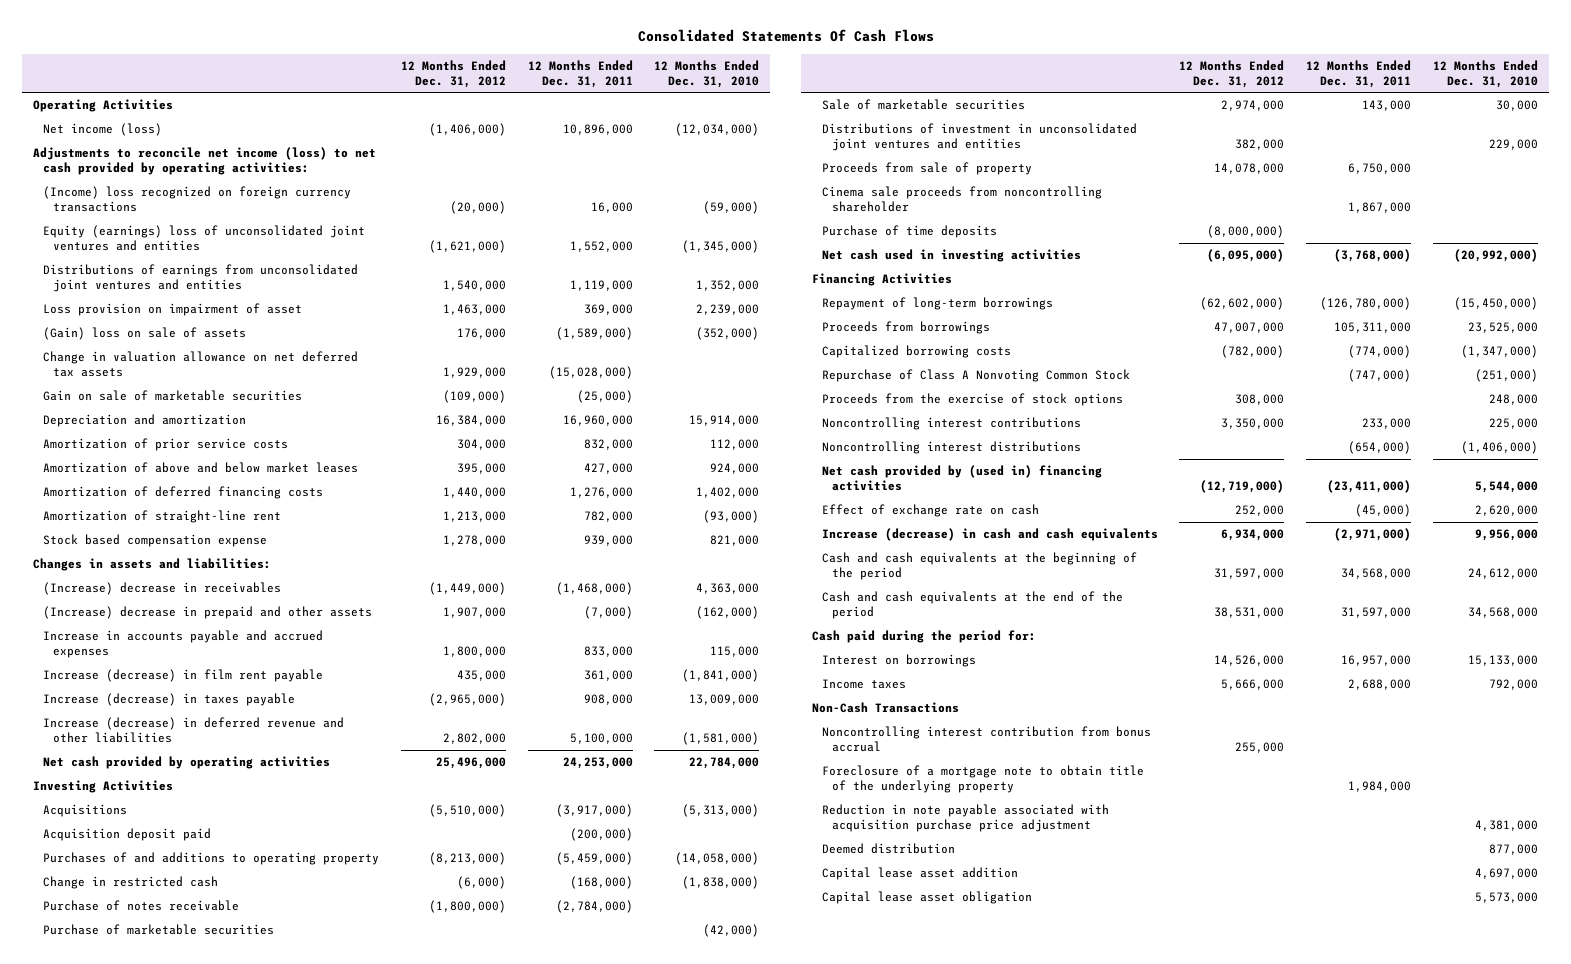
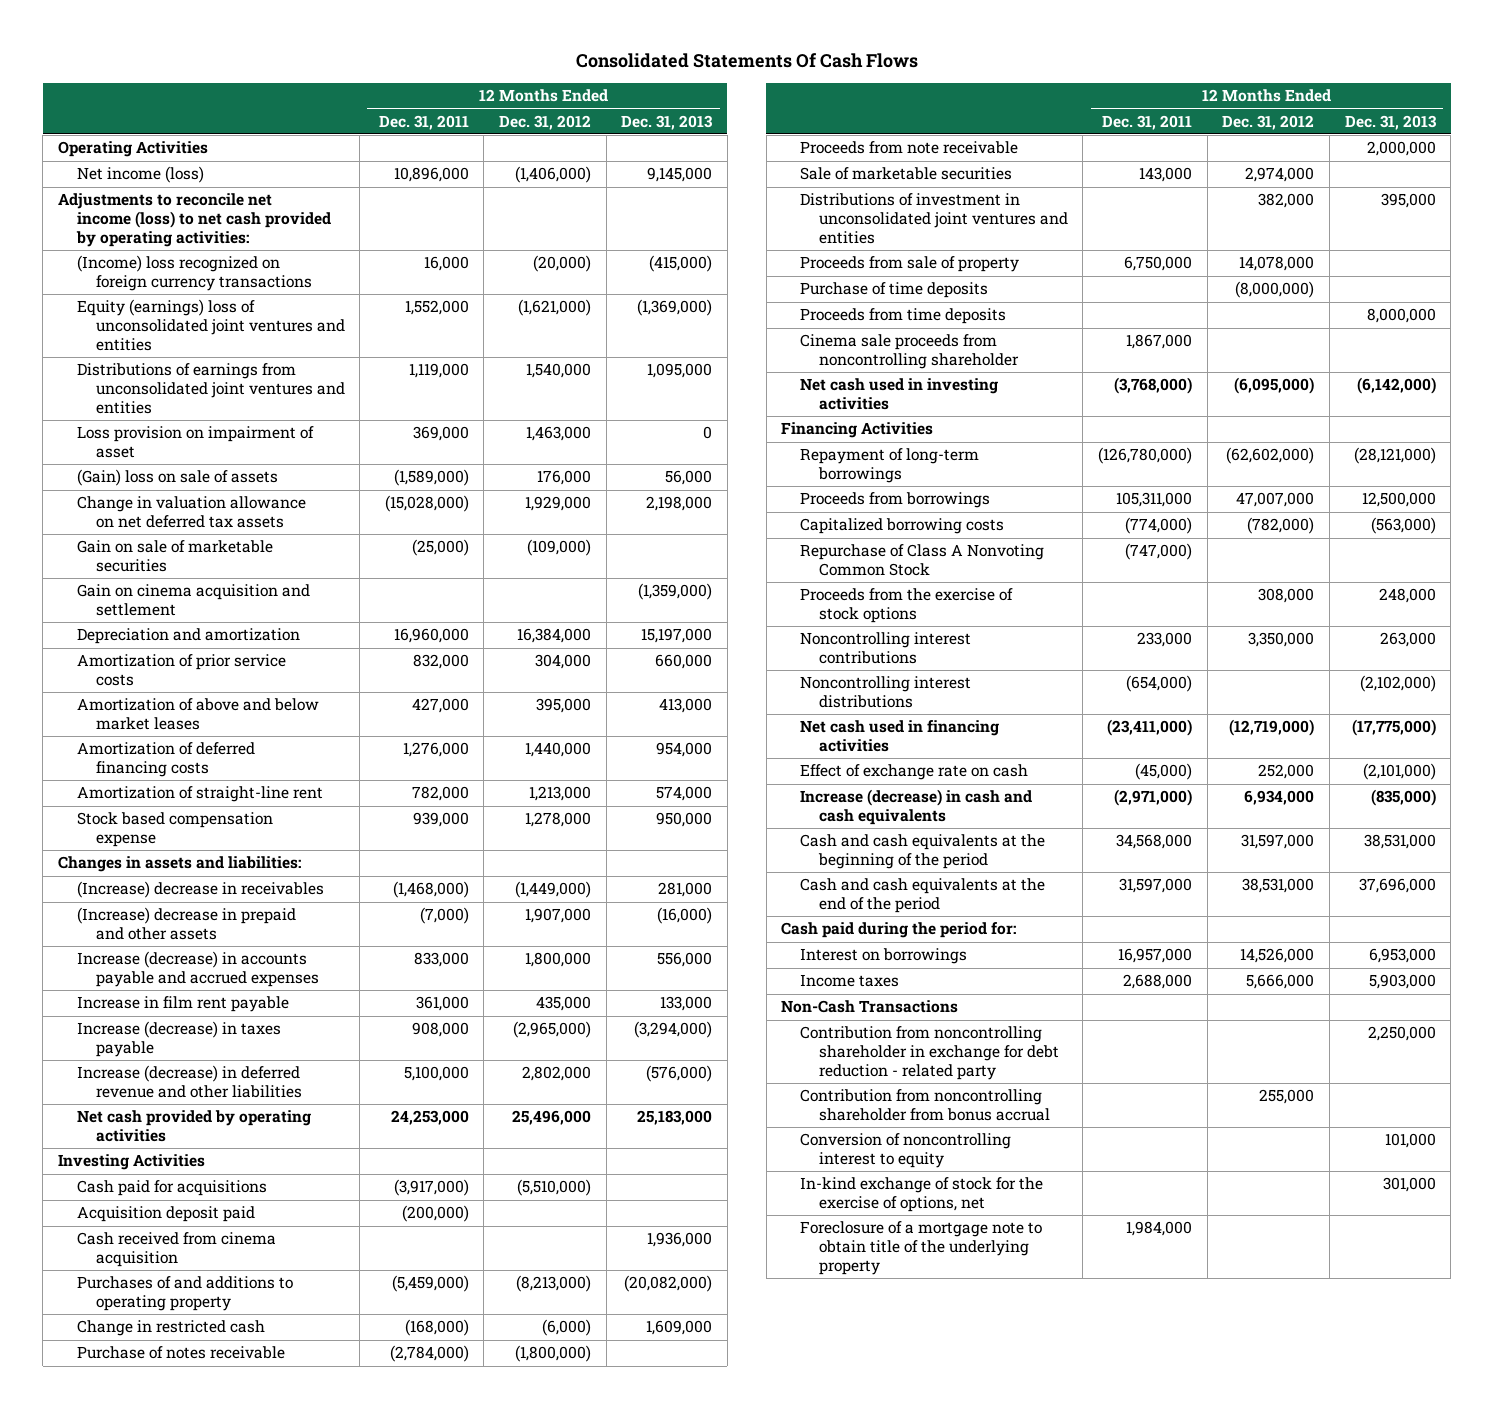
[654,59,760,88] 12 Months Ended Dec. 31, 2010 -> none
none -> [621,114,714,130] Dec. 31, 2013
none -> [76,584,310,617] Gain on cinema acquisition and settlement
[43,630,324,658] Increase in accounts payable and accrued expenses -> [76,951,319,988] Increase (decrease) in accounts payable and accrued expenses
[43,669,324,683] Increase (decrease) in film rent payable -> [76,996,289,1013] Increase in film rent payable
[43,804,128,818] Acquisitions -> [76,1180,267,1197] Cash paid for acquisitions
none -> [76,1232,276,1268] Cash received from cinema acquisition
[43,924,275,936] Purchase of marketable securities -> none
none -> [800,141,1019,155] Proceeds from note receivable
none -> [800,308,1007,325] Proceeds from time deposits
[821,186,1102,212] Cinema sale proceeds from noncontrolling shareholder -> [800,334,1019,370] Cinema sale proceeds from noncontrolling shareholder
[821,465,1102,491] Net cash provided by (used in) financing activities -> [800,720,1000,753] Net cash used in financing activities
none -> [800,1026,1059,1081] Contribution from noncontrolling shareholder in exchange for debt reduction - related party
[821,726,1151,752] Noncontrolling interest contribution from bonus accrual -> [800,1089,1050,1122] Contribution from noncontrolling shareholder from bonus accrual
none -> [800,1133,1012,1169] Conversion of noncontrolling interest to equity
none -> [800,1177,1044,1213] In-kind exchange of stock for the exercise of options, net
[821,804,1109,832] Reduction in note payable associated with acquisition purchase price adjustment -> none
[821,843,955,855] Deemed distribution -> none
[821,867,1018,881] Capital lease asset addition -> none
[821,891,1032,905] Capital lease asset obligation -> none

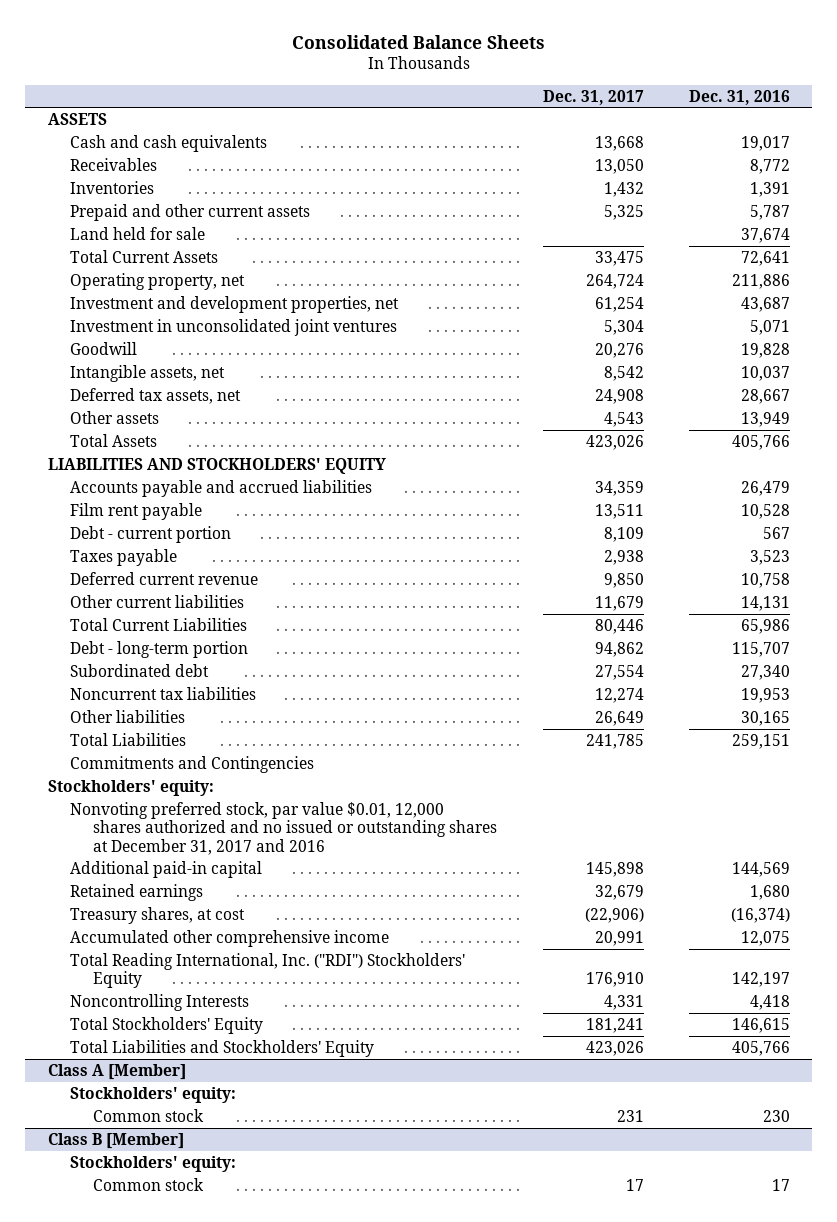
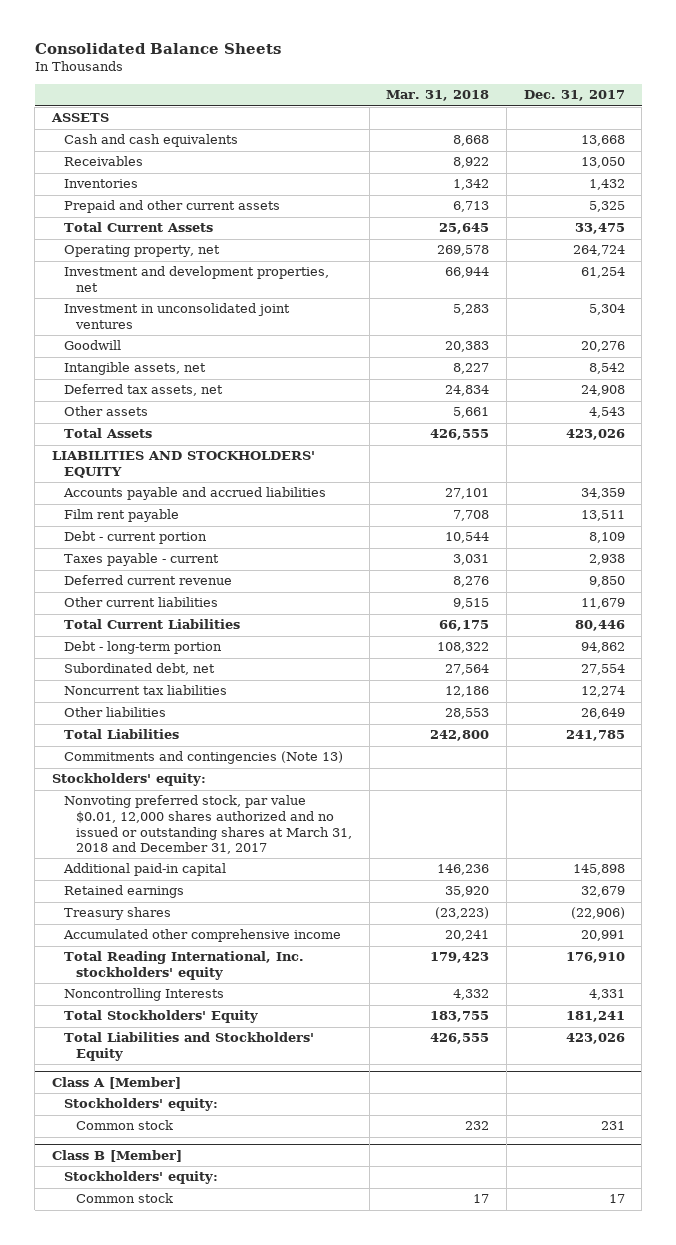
[688,89,790,105] Dec. 31, 2016 -> none
none -> [386,90,490,102] Mar. 31, 2018
[70,226,206,240] Land held for sale -> none
[70,548,178,566] Taxes payable -> [64,553,220,567] Taxes payable - current
[70,663,210,677] Subordinated debt -> [64,663,216,676] Subordinated debt, net
[70,755,315,773] Commitments and Contingencies -> [64,751,344,765] Commitments and contingencies (Note 13)
[70,801,498,855] Nonvoting preferred stock, par value $0.01, 12,000 shares authorized and no issued or outstanding shares at December 31, 2017 and 2016 -> [64,795,353,855] Nonvoting preferred stock, par value $0.01, 12,000 shares authorized and no issued or outstanding shares at March 31, 2018 and December 31, 2017
[70,906,246,924] Treasury shares, at cost -> [64,907,172,921] Treasury shares
[70,952,466,989] Total Reading International, Inc. ("RDI") Stockholders' Equity -> [64,951,305,981] Total Reading International, Inc. stockholders' equity

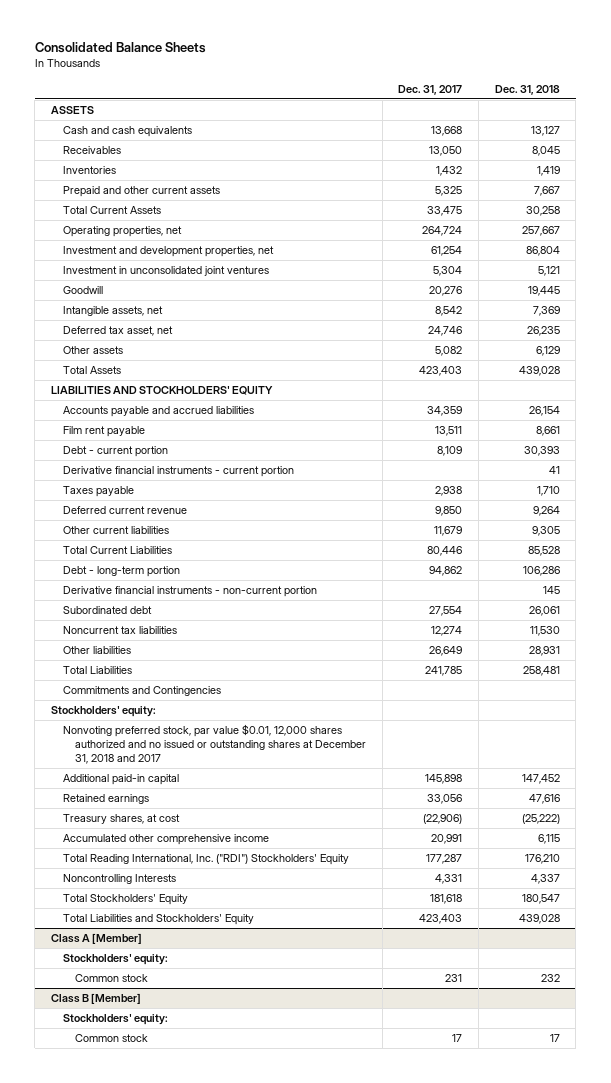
[386,90,490,102] Mar. 31, 2018 -> none
none -> [494,84,560,95] Dec. 31, 2018
[64,245,221,258] Operating property, net -> [63,226,183,238] Operating properties, net
[64,384,224,397] Deferred tax assets, net -> [63,326,174,337] Deferred tax asset, net
[580,385,625,397] 24,908 -> [428,326,463,337] 24,746
[588,407,625,419] 4,543 -> [435,346,463,357] 5,082
[565,429,625,441] 423,026 -> [419,366,463,377] 423,403
none -> [63,466,295,478] Derivative financial instruments - current portion
[64,553,220,567] Taxes payable - current -> [63,486,135,498] Taxes payable
none -> [63,586,318,598] Derivative financial instruments - non-current portion
[64,663,216,676] Subordinated debt, net -> [63,606,153,615] Subordinated debt
[64,751,344,765] Commitments and contingencies (Note 13) -> [63,686,222,697] Commitments and Contingencies
[64,795,353,855] Nonvoting preferred stock, par value $0.01, 12,000 shares authorized and no issued or outstanding shares at March 31, 2018 and December 31, 2017 -> [63,724,367,764] Nonvoting preferred stock, par value $0.01, 12,000 shares authorized and no issued or outstanding shares at December 31, 2018 and 2017
[580,886,625,898] 32,679 -> [427,794,463,805] 33,056
[64,907,172,921] Treasury shares -> [63,814,181,825] Treasury shares, at cost
[64,951,305,981] Total Reading International, Inc. stockholders' equity -> [63,854,350,866] Total Reading International, Inc. ("RDI") Stockholders' Equity
[565,952,625,964] 176,910 -> [426,854,463,865] 177,287
[565,1011,625,1023] 181,241 -> [430,894,463,905] 181,618
[565,1033,625,1045] 423,026 -> [419,914,463,925] 423,403

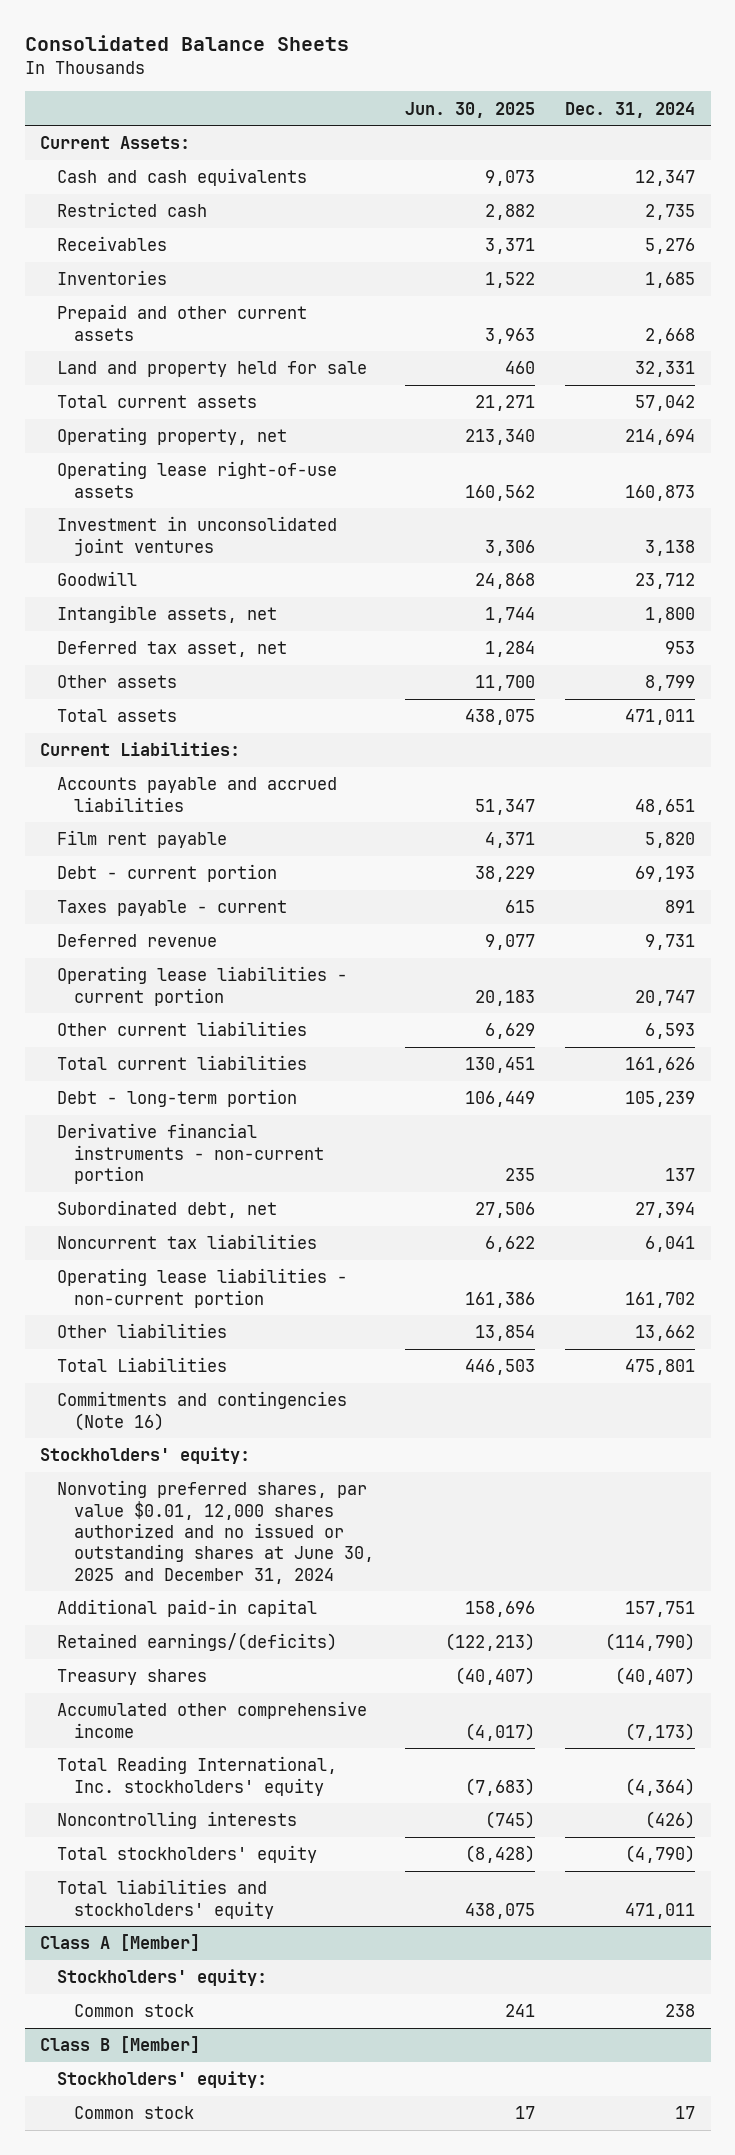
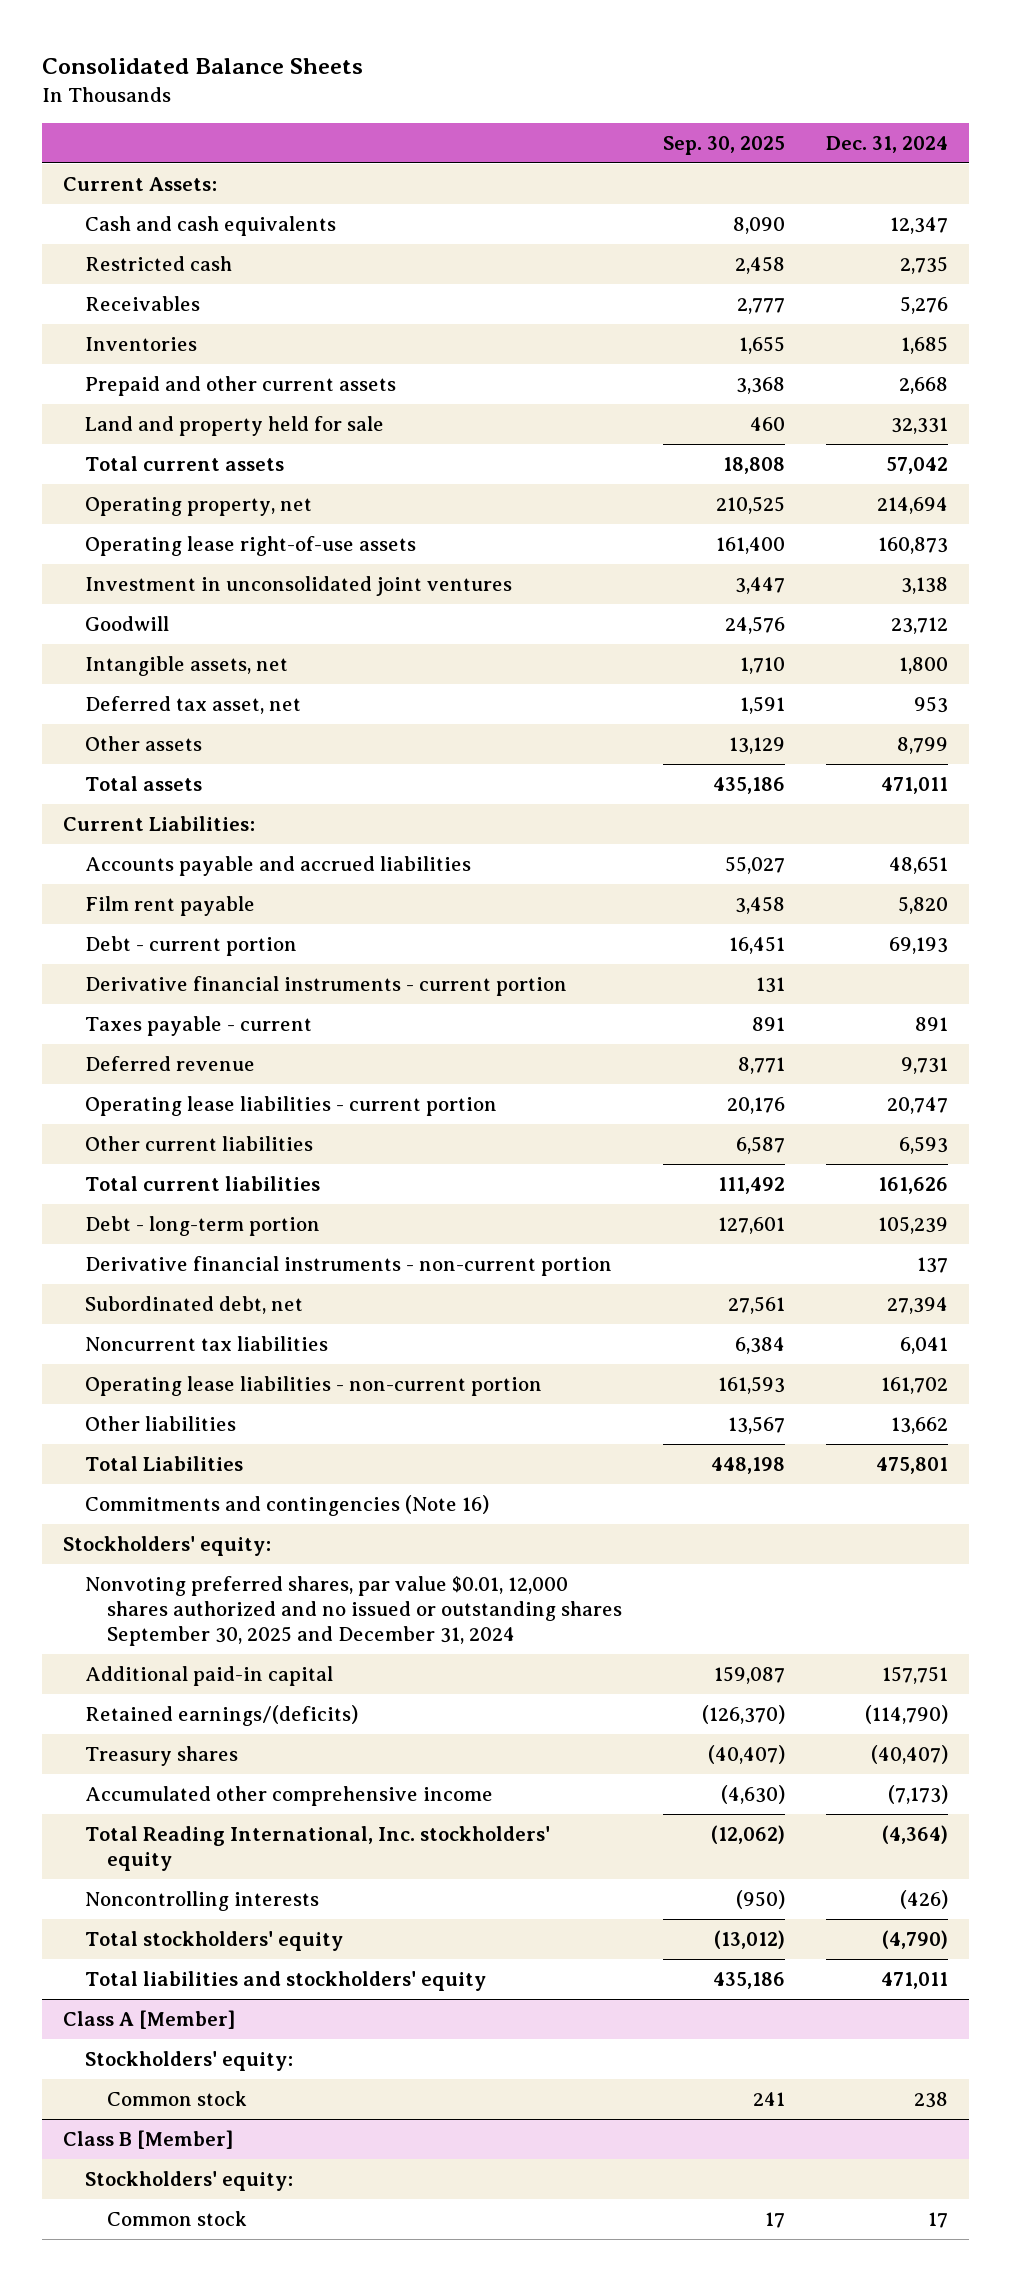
[404,101,535,118] Jun. 30, 2025 -> none
none -> [662,135,785,155] Sep. 30, 2025
none -> [84,976,567,997] Derivative financial instruments - current portion
[57,1480,375,1584] Nonvoting preferred shares, par value $0.01, 12,000 shares authorized and no issued or outstanding shares at June 30, 2025 and December 31, 2024 -> [84,1576,622,1646] Nonvoting preferred shares, par value $0.01, 12,000 shares authorized and no issued or outstanding shares September 30, 2025 and December 31, 2024

